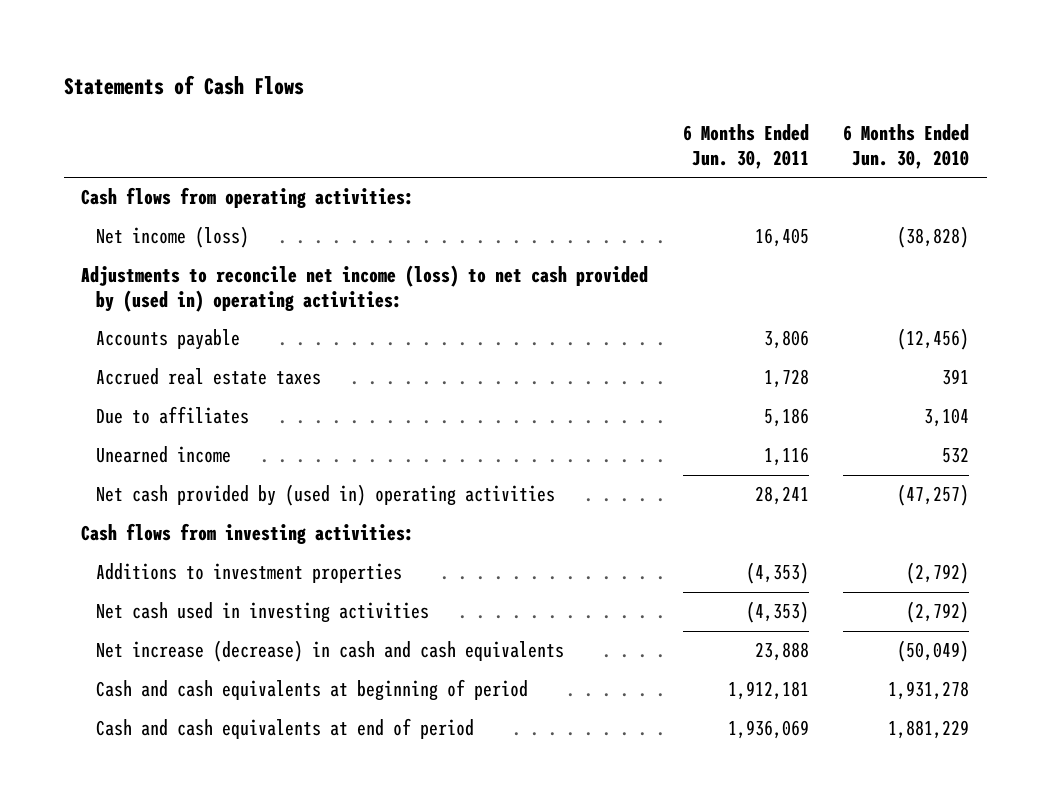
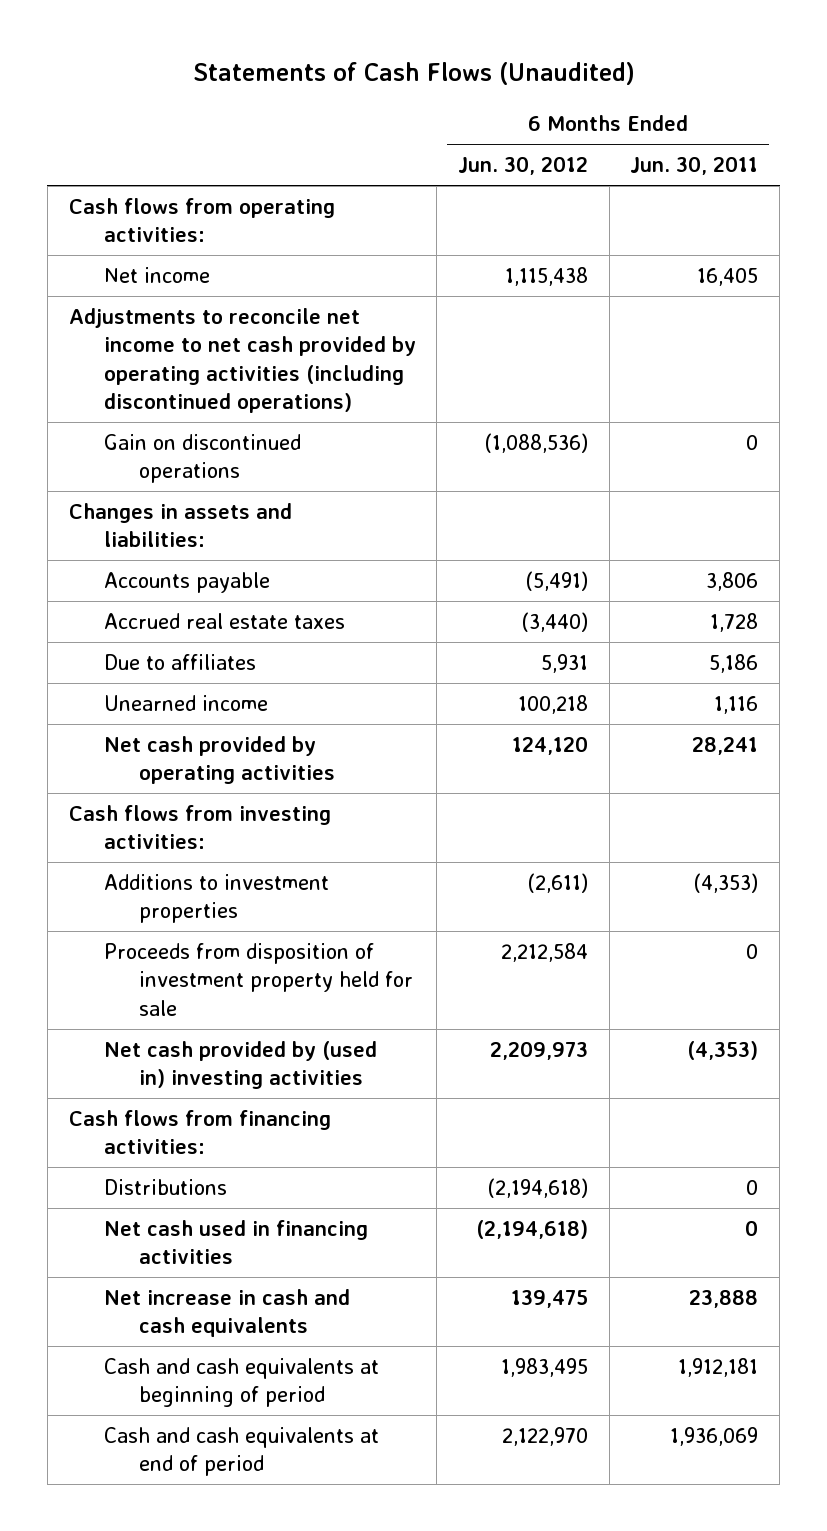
[63,75,304,96] Statements of Cash Flows -> [192,62,635,86] Statements of Cash Flows (Unaudited)
[843,124,970,170] 6 Months Ended Jun. 30, 2010 -> none
none -> [458,156,589,176] Jun. 30, 2012
[95,226,249,249] Net income (loss) -> [103,266,210,283] Net income
[80,265,648,312] Adjustments to reconcile net income (loss) to net cash provided by (used in) operating activities: -> [68,307,416,414] Adjustments to reconcile net income to net cash provided by operating activities (including discontinued operations)
none -> [103,433,301,484] Gain on discontinued operations
none -> [68,502,292,548] Changes in assets and liabilities:
[95,484,555,507] Net cash provided by (used in) operating activities -> [103,735,335,785] Net cash provided by operating activities
none -> [103,942,413,1016] Proceeds from disposition of investment property held for sale
[95,602,429,624] Net cash used in investing activities -> [103,1040,377,1090] Net cash provided by (used in) investing activities
none -> [68,1109,331,1155] Cash flows from financing activities:
none -> [103,1178,227,1195] Distributions
none -> [103,1219,368,1265] Net cash used in financing activities
[95,640,564,663] Net increase (decrease) in cash and cash equivalents -> [103,1288,350,1338] Net increase in cash and cash equivalents

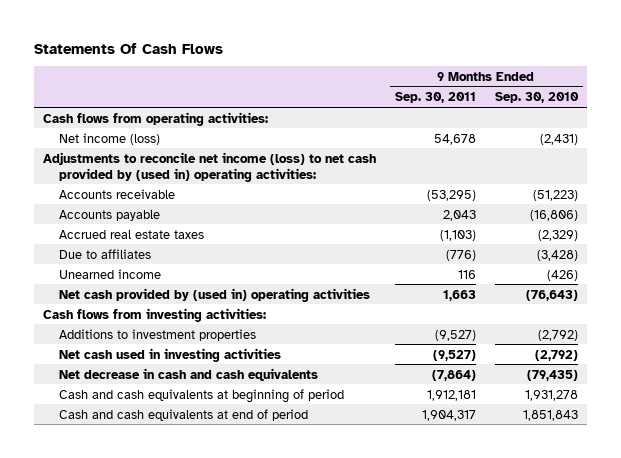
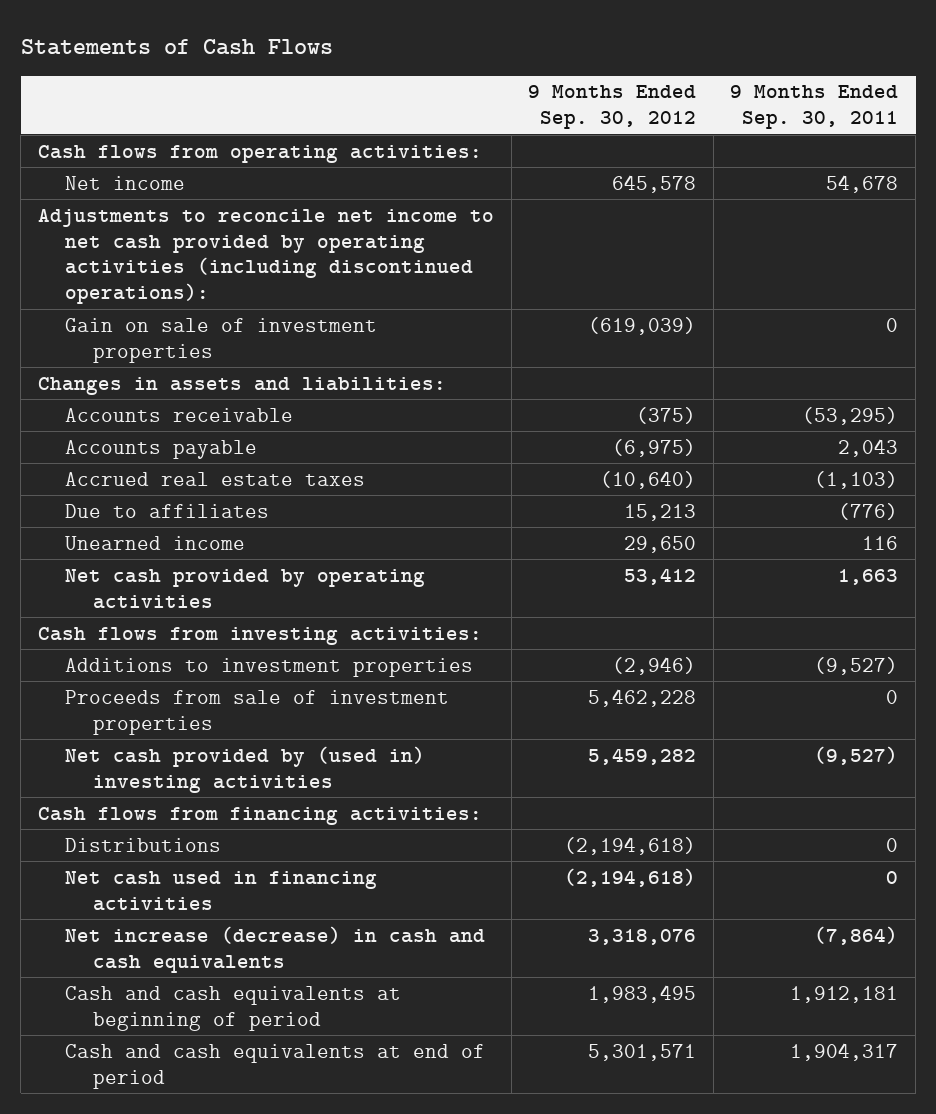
[33,42,223,54] Statements Of Cash Flows -> [20,39,333,56] Statements of Cash Flows
[494,92,579,104] Sep. 30, 2010 -> none
none -> [528,85,697,130] 9 Months Ended Sep. 30, 2012
[59,132,161,145] Net income (loss) -> [65,175,186,190] Net income
[43,151,377,182] Adjustments to reconcile net income (loss) to net cash provided by (used in) operating activities: -> [38,208,495,305] Adjustments to reconcile net income to net cash provided by operating activities (including discontinued operations):
none -> [65,317,378,363] Gain on sale of investment properties
none -> [38,376,447,395] Changes in assets and liabilities:
[59,287,371,302] Net cash provided by (used in) operating activities -> [65,568,426,609] Net cash provided by operating activities
none -> [65,689,450,735] Proceeds from sale of investment properties
[59,347,282,362] Net cash used in investing activities -> [65,745,426,793] Net cash provided by (used in) investing activities
none -> [38,806,483,825] Cash flows from financing activities:
none -> [65,837,222,852] Distributions
none -> [65,870,378,911] Net cash used in financing activities
[59,367,319,381] Net decrease in cash and cash equivalents -> [65,925,486,973] Net increase (decrease) in cash and cash equivalents

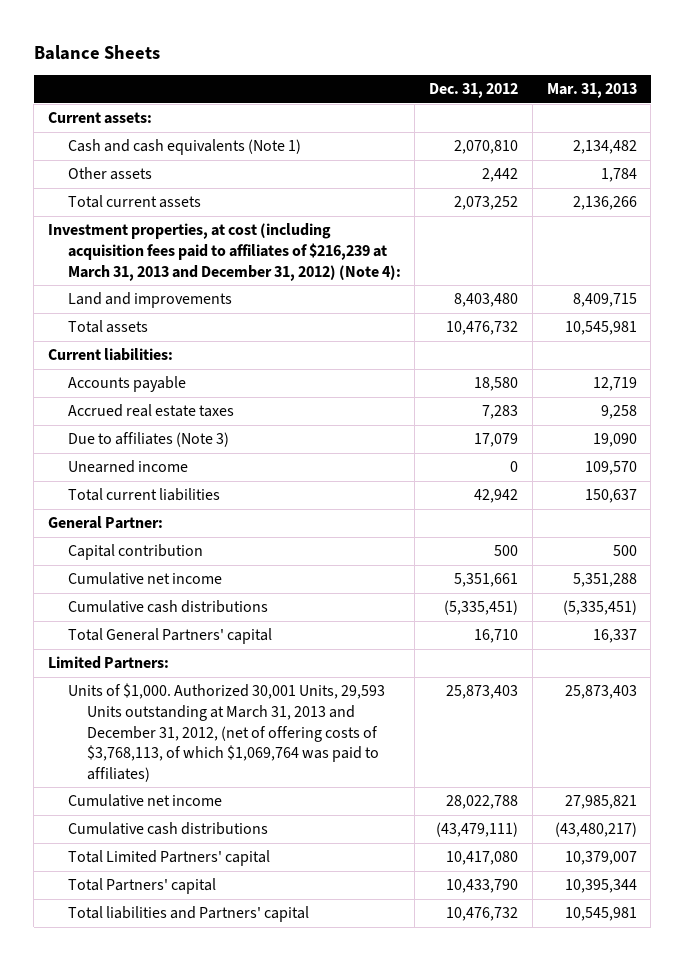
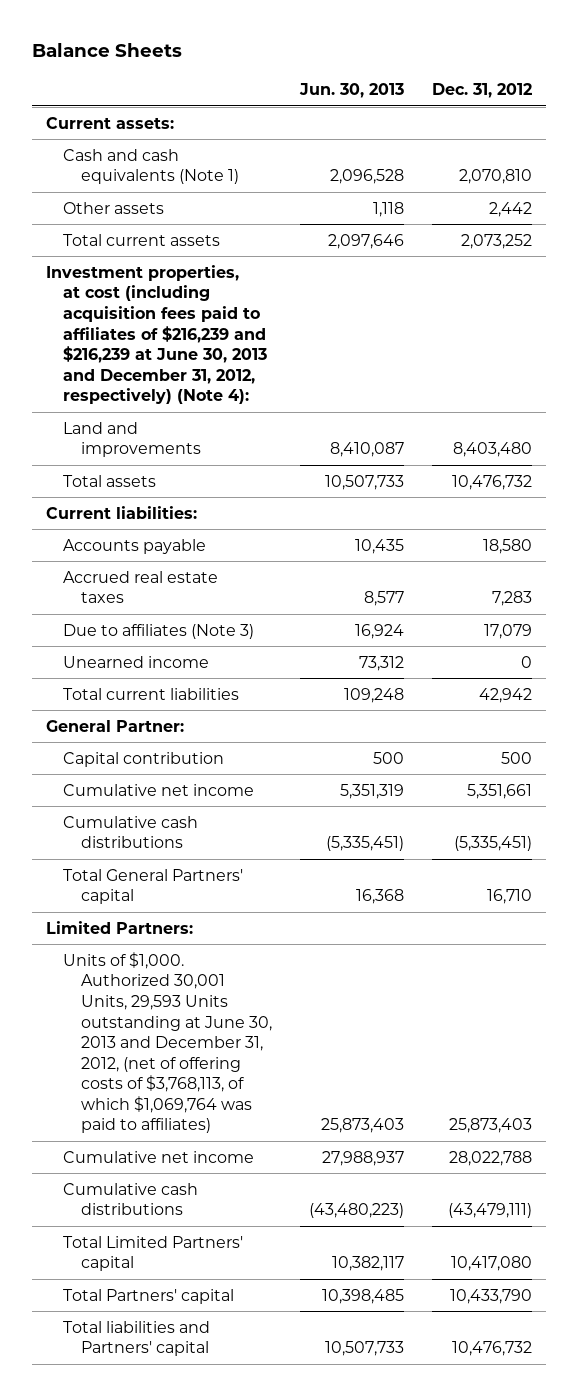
[546,83,637,99] Mar. 31, 2013 -> none
none -> [298,83,404,99] Jun. 30, 2013
[48,223,401,281] Investment properties, at cost (including acquisition fees paid to affiliates of $216,239 at March 31, 2013 and December 31, 2012) (Note 4): -> [46,264,268,405] Investment properties, at cost (including acquisition fees paid to affiliates of $216,239 and $216,239 at June 30, 2013 and December 31, 2012, respectively) (Note 4):
[67,683,385,782] Units of $1,000. Authorized 30,001 Units, 29,593 Units outstanding at March 31, 2013 and December 31, 2012, (net of offering costs of $3,768,113, of which $1,069,764 was paid to affiliates) -> [63,951,272,1134] Units of $1,000. Authorized 30,001 Units, 29,593 Units outstanding at June 30, 2013 and December 31, 2012, (net of offering costs of $3,768,113, of which $1,069,764 was paid to affiliates)

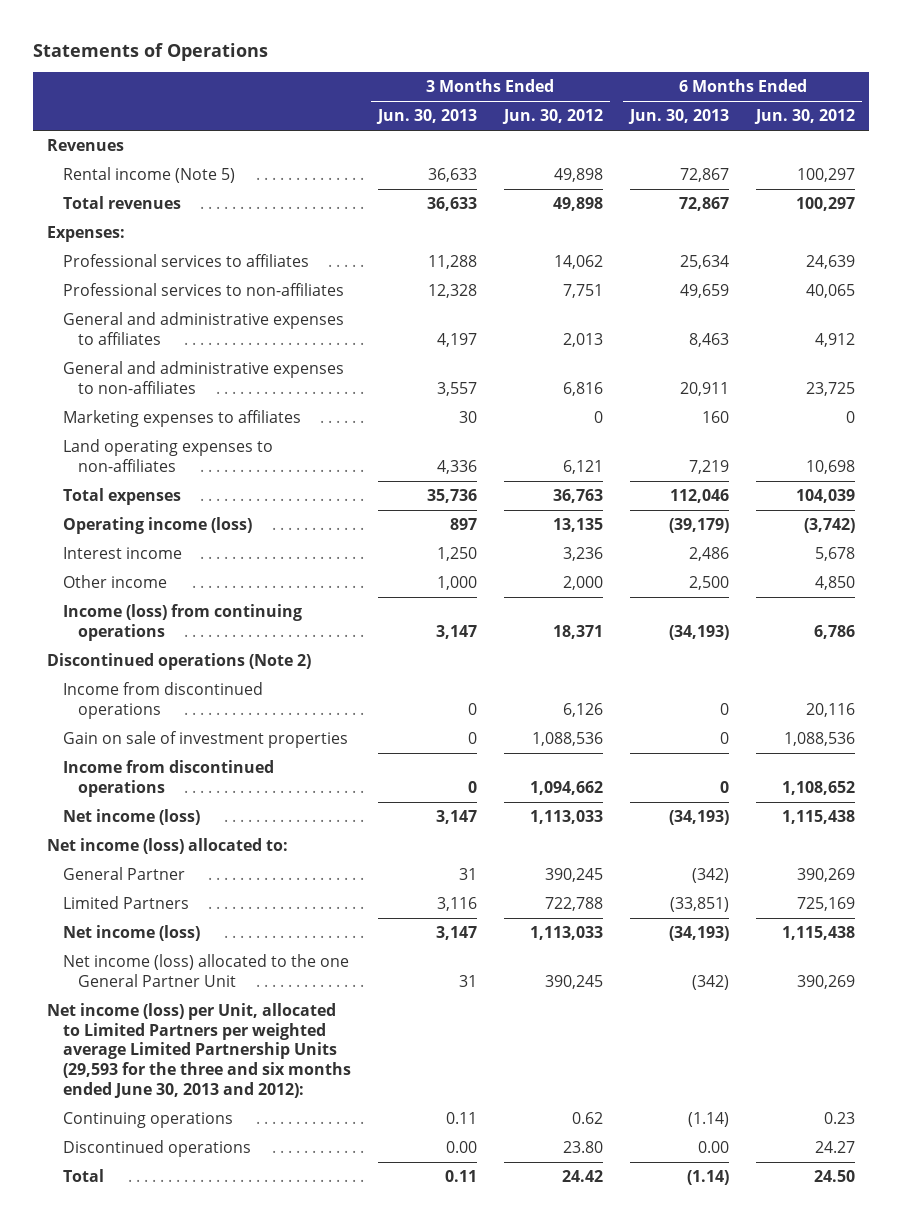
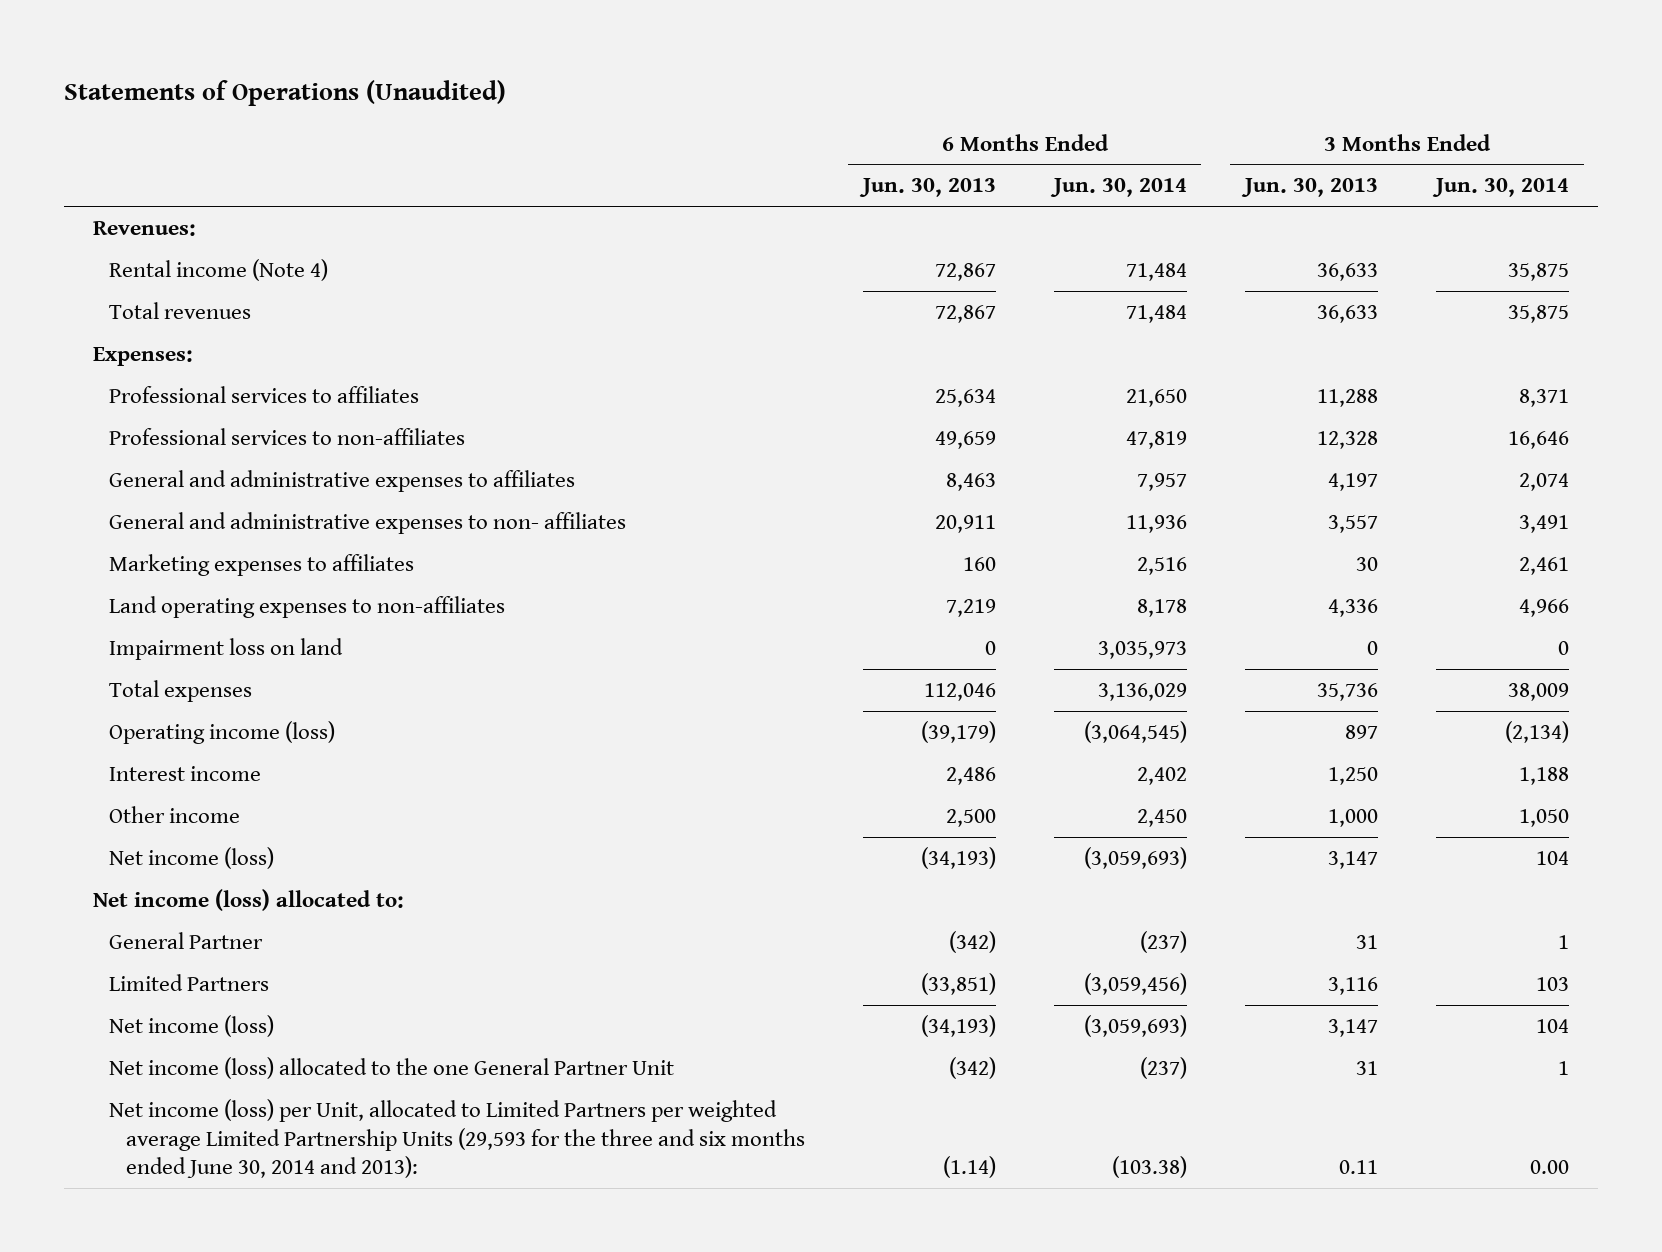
[33,43,269,62] Statements of Operations -> [64,79,507,106] Statements of Operations (Unaudited)
[501,109,603,125] Jun. 30, 2012 -> none
[754,109,856,125] Jun. 30, 2012 -> none
none -> [1049,178,1187,198] Jun. 30, 2014
none -> [1432,178,1570,198] Jun. 30, 2014
[47,138,125,151] Revenues -> [93,221,197,237] Revenues:
[62,166,235,183] Rental income (Note 5) -> [109,259,329,282] Rental income (Note 4)
[62,360,344,394] General and administrative expenses to non-affiliates -> [109,512,627,535] General and administrative expenses to non- affiliates
none -> [109,638,344,661] Impairment loss on land
[62,603,302,641] Income (loss) from continuing operations -> none
[47,652,312,670] Discontinued operations (Note 2) -> none
[62,681,263,719] Income from discontinued operations -> none
[62,730,348,748] Gain on sale of investment properties -> none
[62,759,274,797] Income from discontinued operations -> none
[47,1002,351,1098] Net income (loss) per Unit, allocated to Limited Partners per weighted average Limited Partnership Units (29,593 for the three and six months ended June 30, 2013 and 2012): -> none
[62,1111,233,1128] Continuing operations -> none
[62,1139,251,1157] Discontinued operations -> none
[62,1168,104,1182] Total -> [109,1099,805,1179] Net income (loss) per Unit, allocated to Limited Partners per weighted average Limited Partnership Units (29,593 for the three and six months ended June 30, 2014 and 2013):

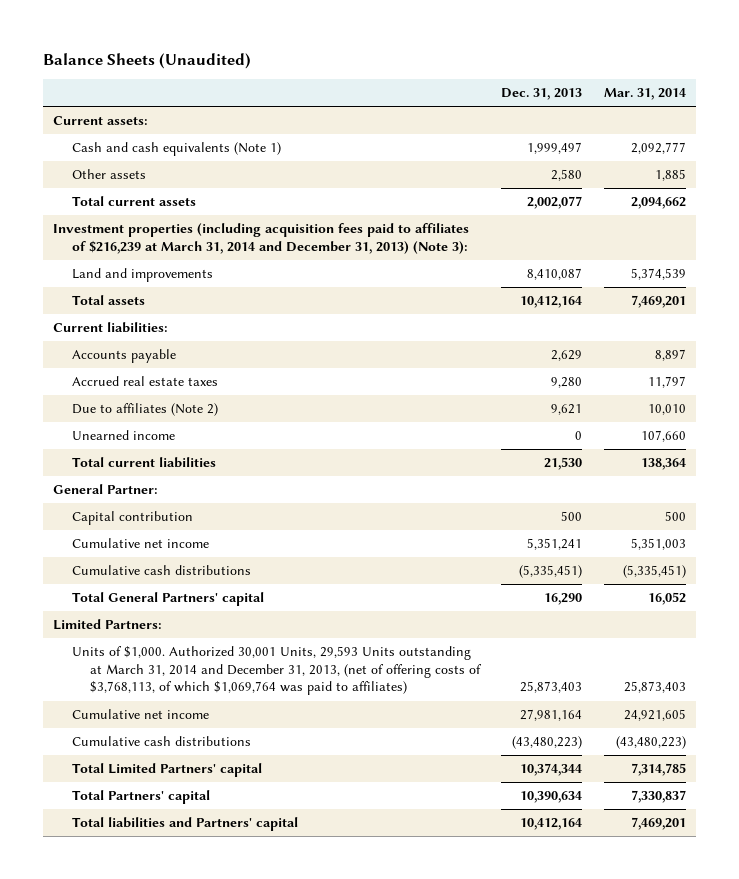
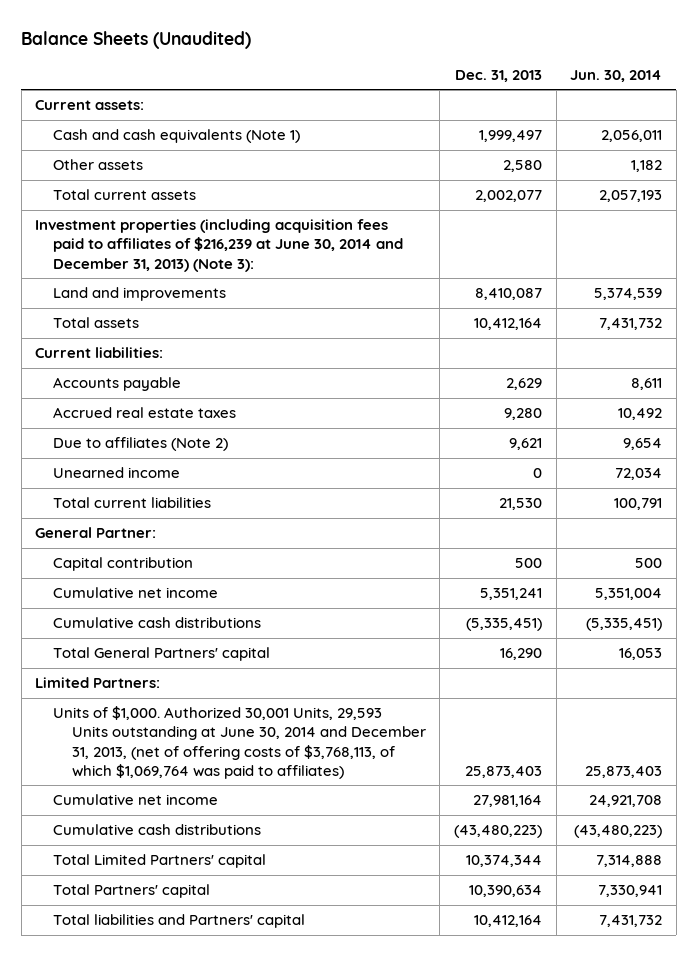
[603,88,686,101] Mar. 31, 2014 -> none
none -> [570,69,663,82] Jun. 30, 2014
[53,223,470,254] Investment properties (including acquisition fees paid to affiliates of $216,239 at March 31, 2014 and December 31, 2013) (Note 3): -> [35,219,404,272] Investment properties (including acquisition fees paid to affiliates of $216,239 at June 30, 2014 and December 31, 2013) (Note 3):
[71,646,483,696] Units of $1,000. Authorized 30,001 Units, 29,593 Units outstanding at March 31, 2014 and December 31, 2013, (net of offering costs of $3,768,113, of which $1,069,764 was paid to affiliates) -> [53,706,426,780] Units of $1,000. Authorized 30,001 Units, 29,593 Units outstanding at June 30, 2014 and December 31, 2013, (net of offering costs of $3,768,113, of which $1,069,764 was paid to affiliates)

